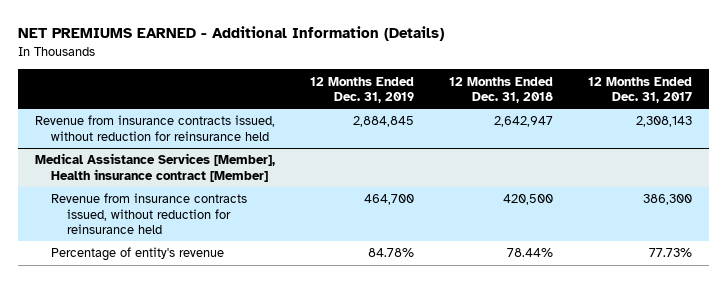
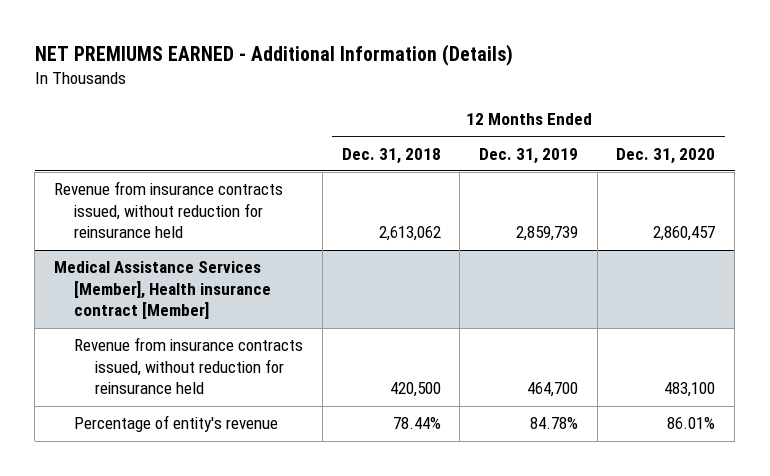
[587,76,692,103] 12 Months Ended Dec. 31, 2017 -> none
none -> [616,147,716,164] Dec. 31, 2020
[353,116,415,128] 2,884,845 -> [516,226,579,242] 2,859,739
[494,116,554,128] 2,642,947 -> [378,226,441,242] 2,613,062

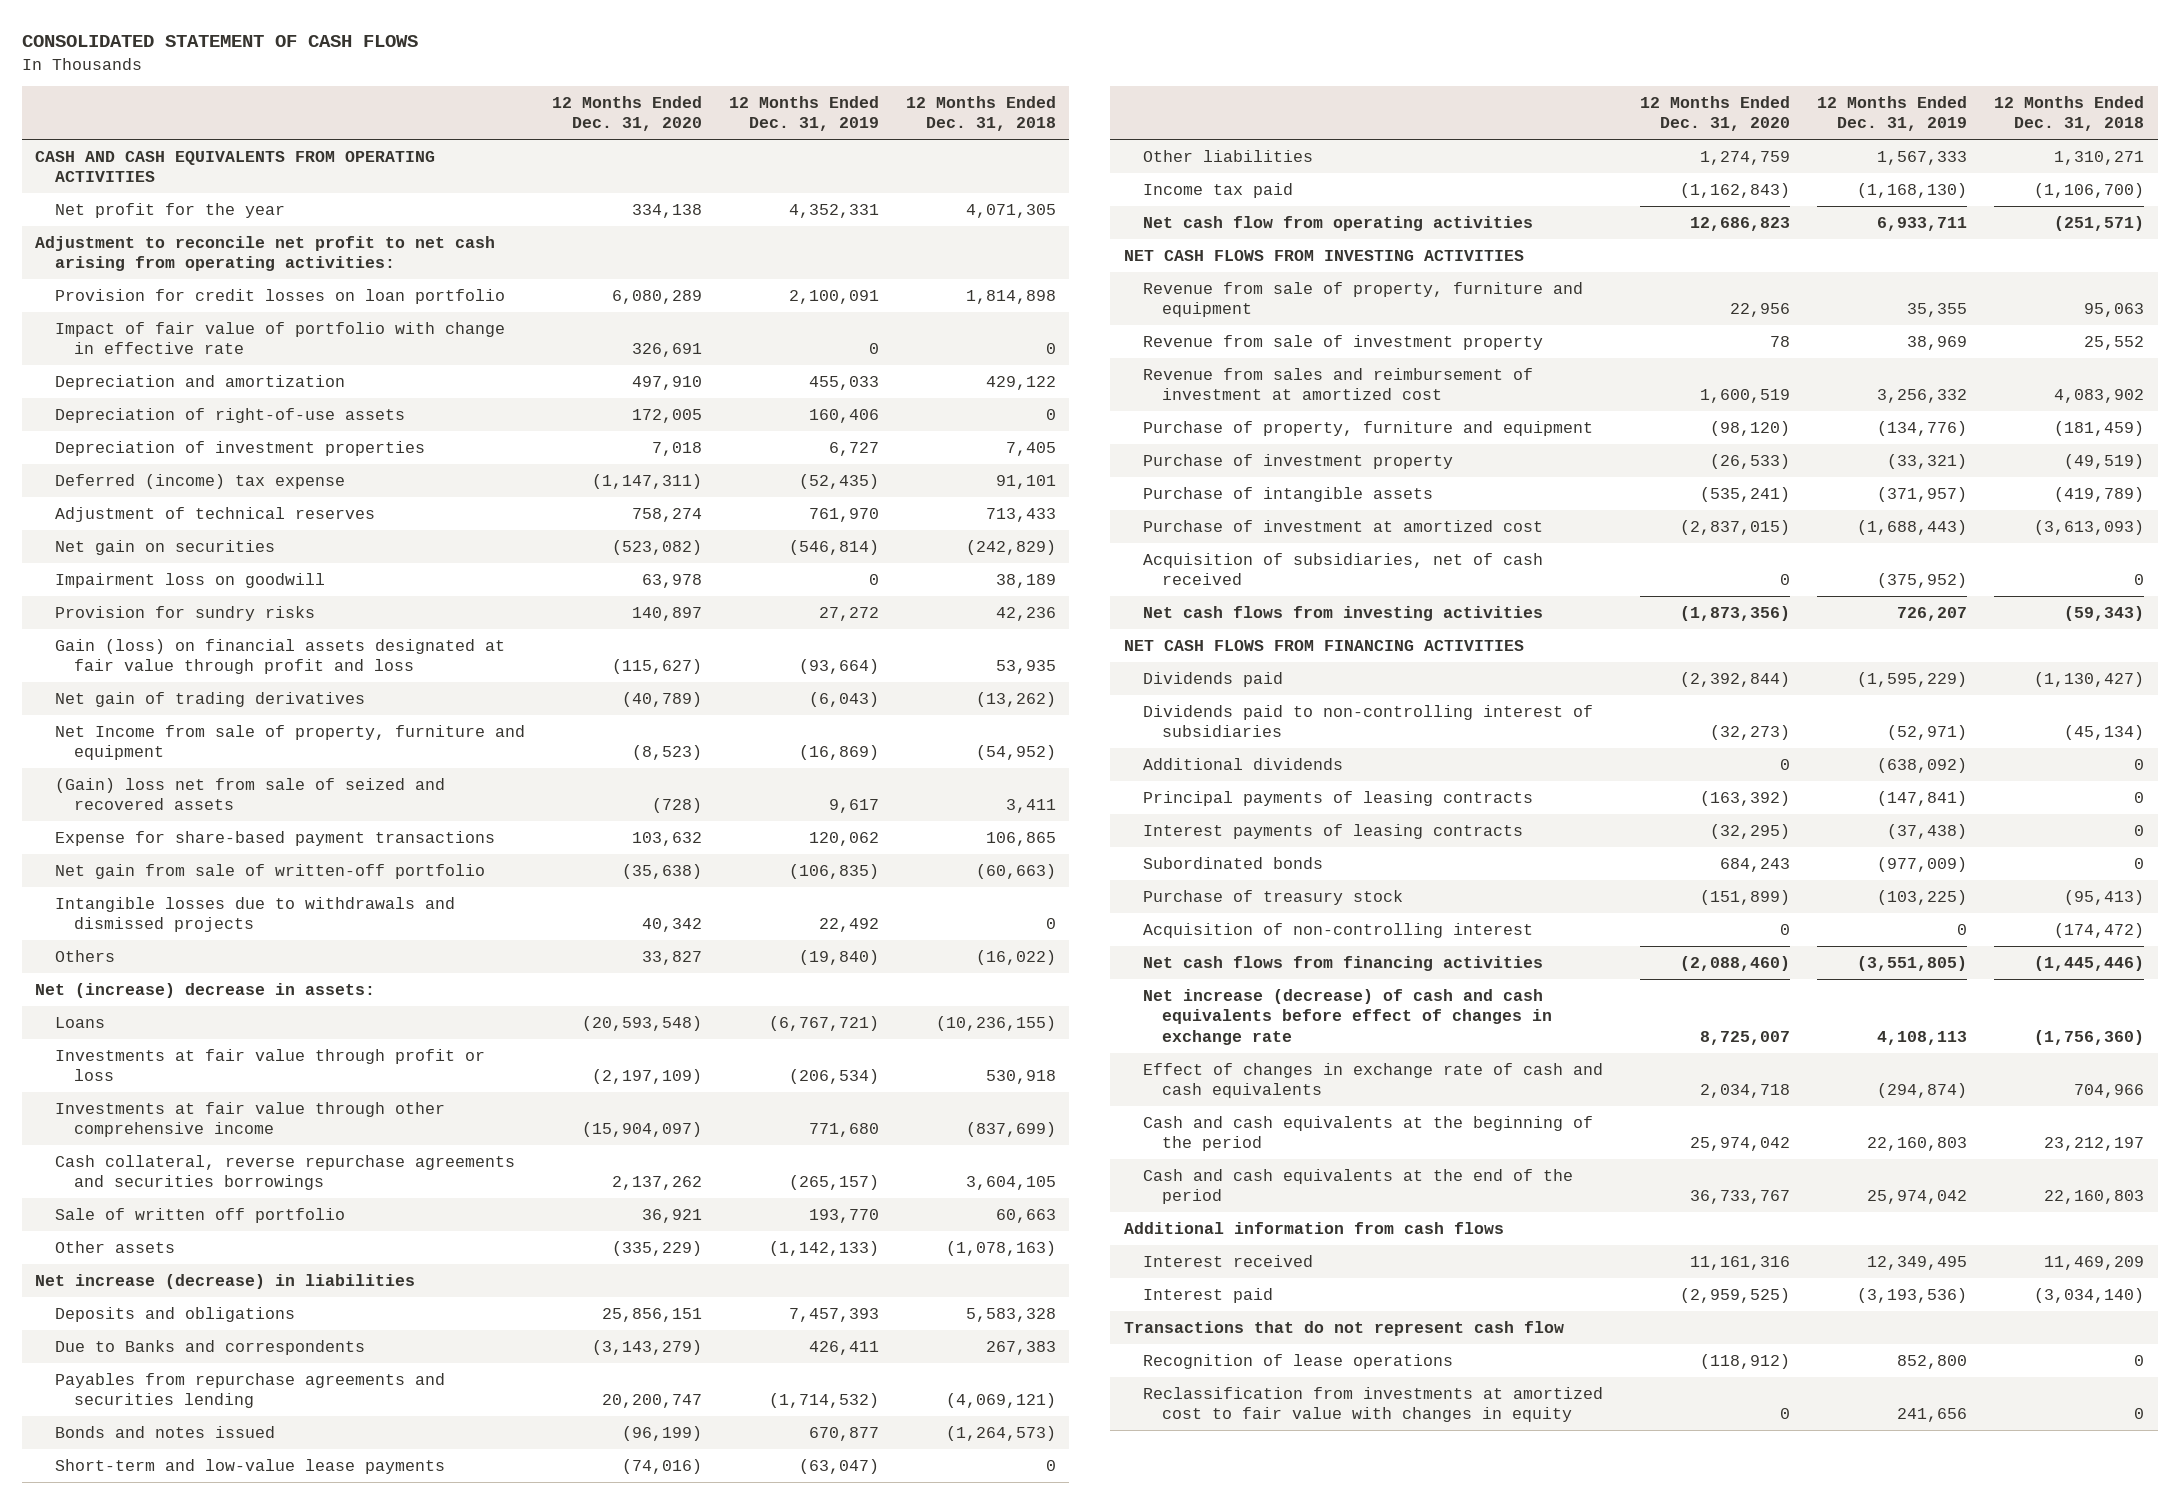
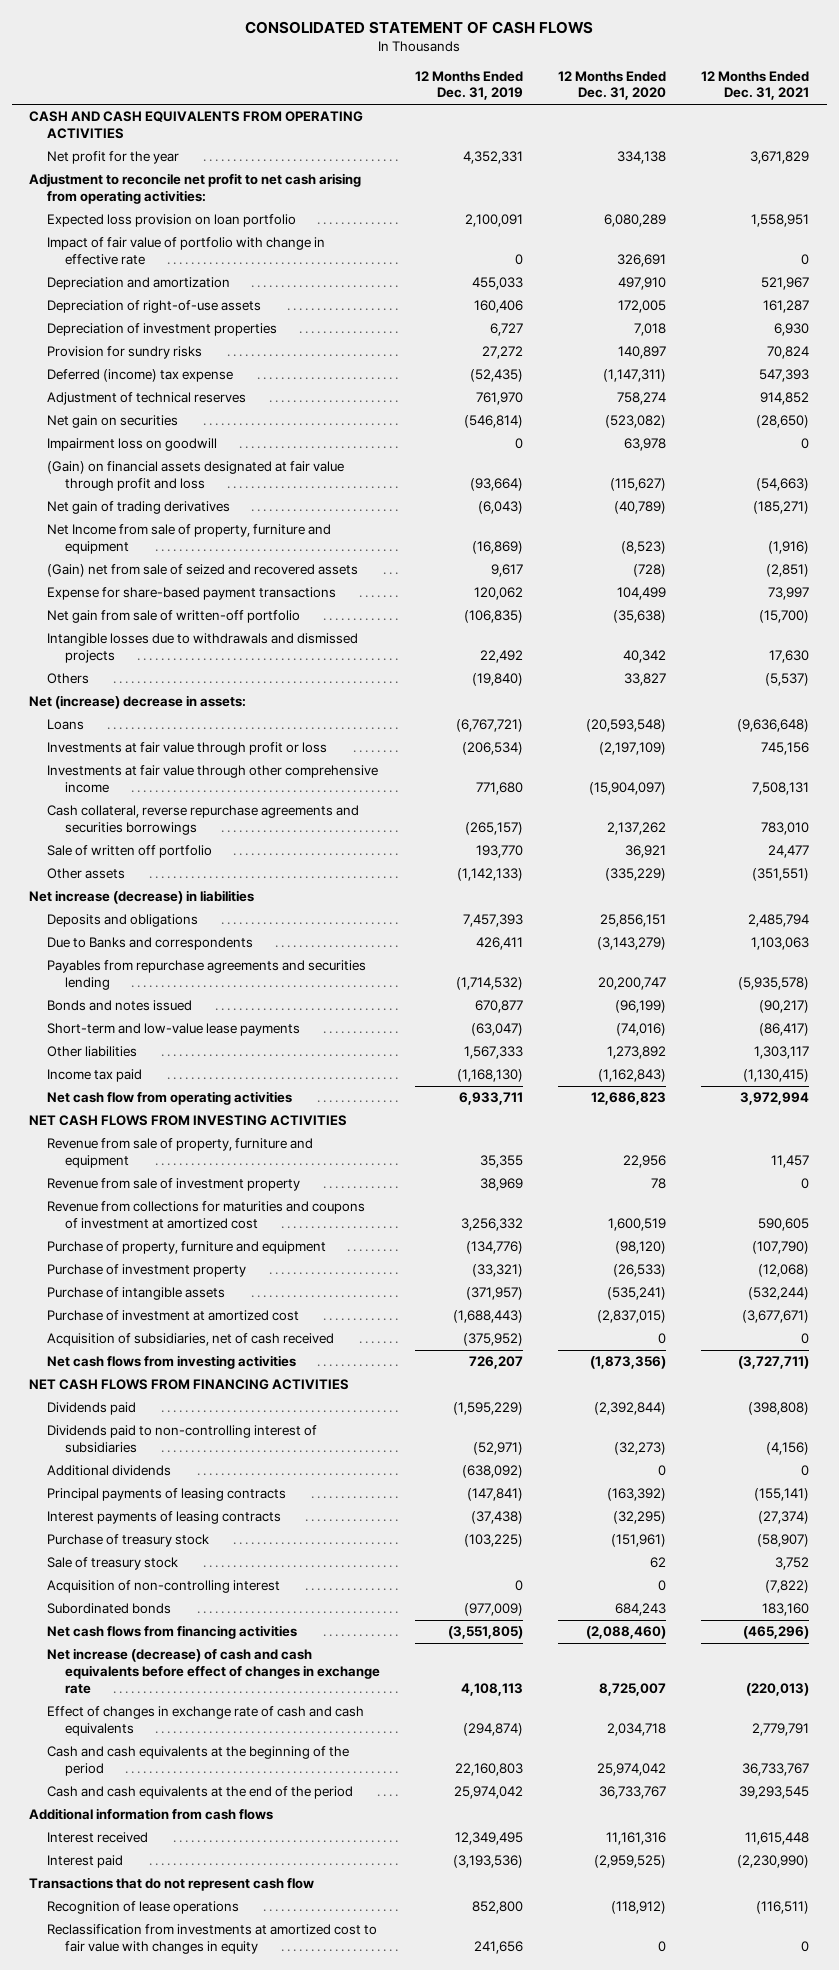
[905,95,1056,132] 12 Months Ended Dec. 31, 2018 -> none
none -> [701,70,810,101] 12 Months Ended Dec. 31, 2021
[54,288,505,304] Provision for credit losses on loan portfolio -> [47,214,297,228] Expected loss provision on loan portfolio
[54,605,315,621] Provision for sundry risks -> [47,346,203,360] Provision for sundry risks
[54,638,505,675] Gain (loss) on financial assets designated at fair value through profit and loss -> [47,461,345,492] (Gain) on financial assets designated at fair value through profit and loss
[54,777,445,811] (Gain) loss net from sale of seized and recovered assets -> [47,564,359,578] (Gain) net from sale of seized and recovered assets
[631,831,702,846] 103,632 -> [617,587,667,601] 104,499
[1700,150,1791,165] 1,274,759 -> [607,1046,667,1060] 1,273,892
[1143,367,1534,401] Revenue from sales and reimbursement of investment at amortized cost -> [47,1201,366,1230] Revenue from collections for maturities and coupons of investment at amortized cost
[1700,889,1791,905] (151,899) -> [611,1534,667,1548] (151,961)
none -> [47,1557,179,1571] Sale of treasury stock
[1143,856,1324,869] Subordinated bonds -> [47,1603,172,1615] Subordinated bonds

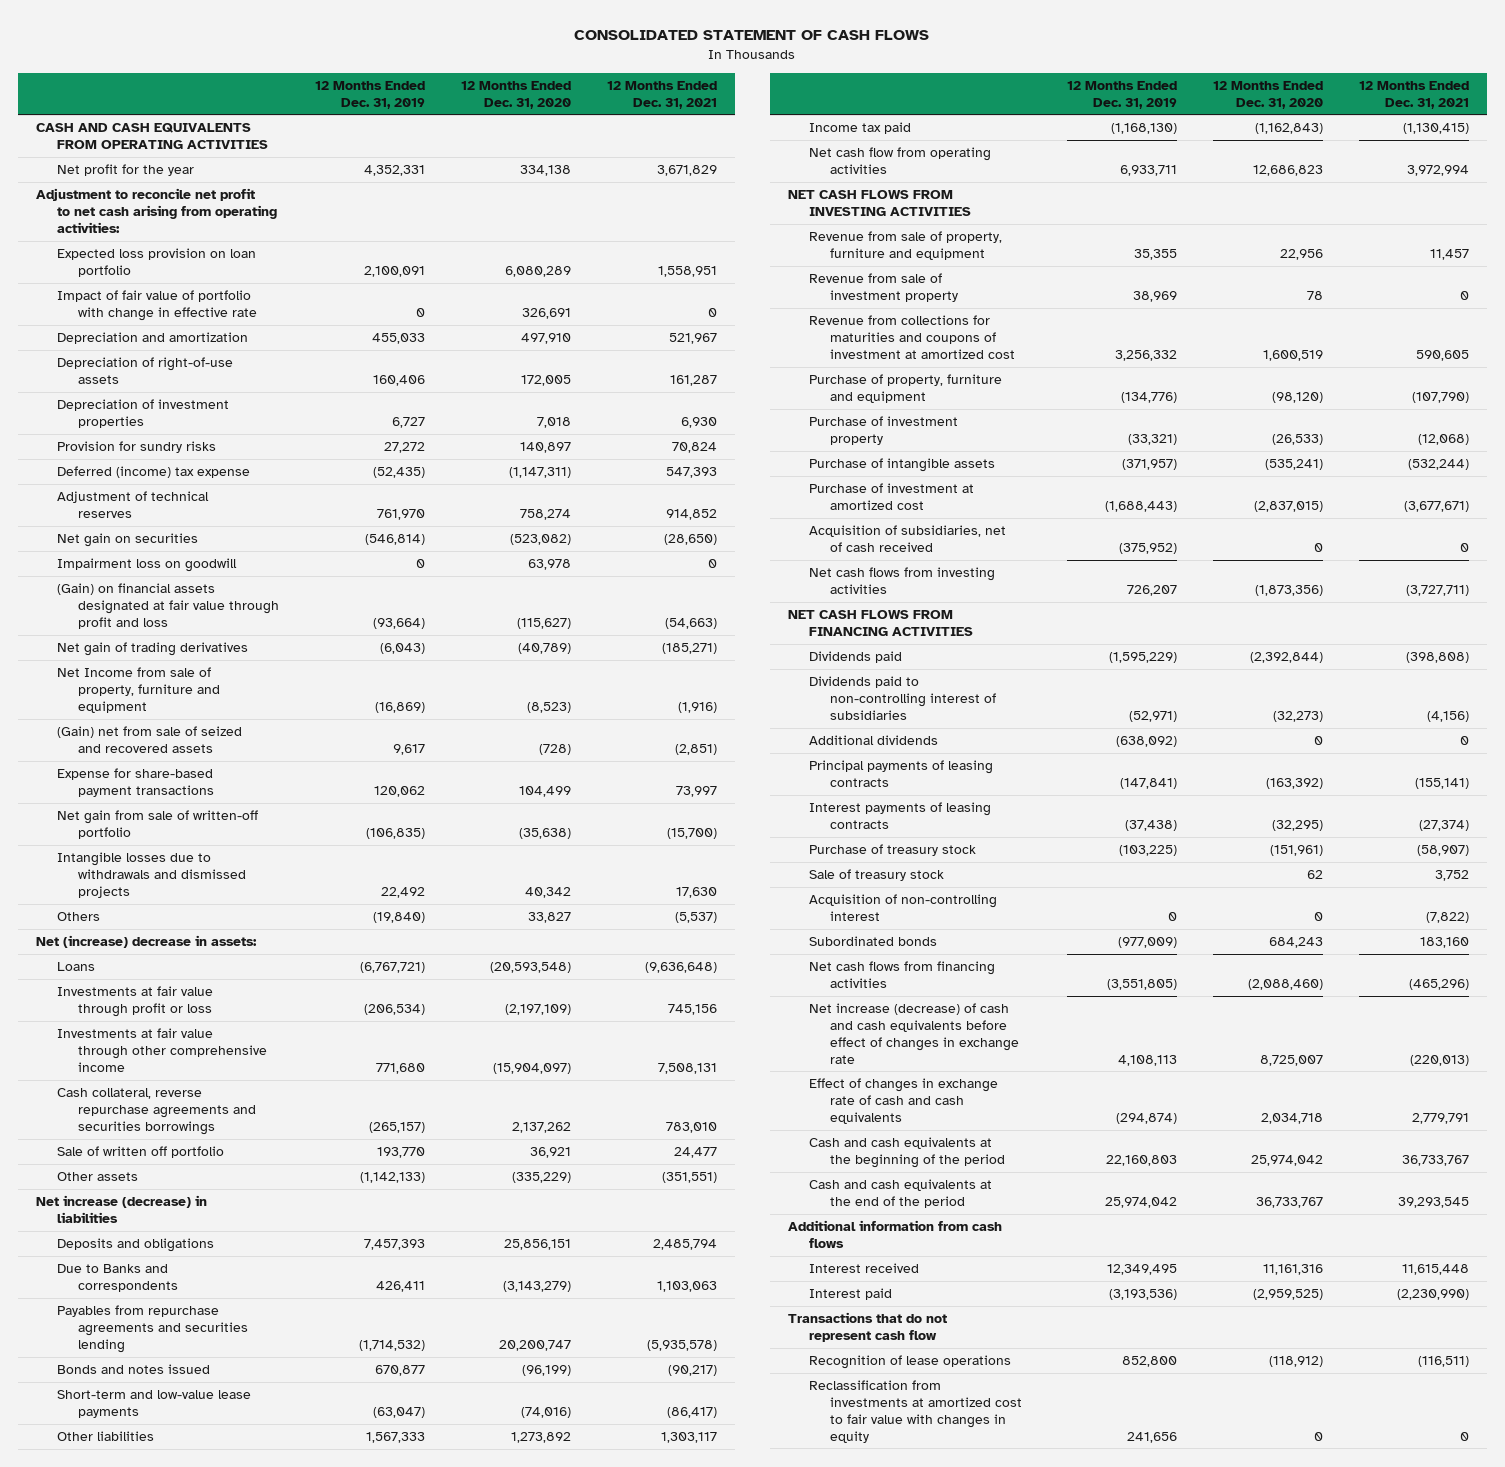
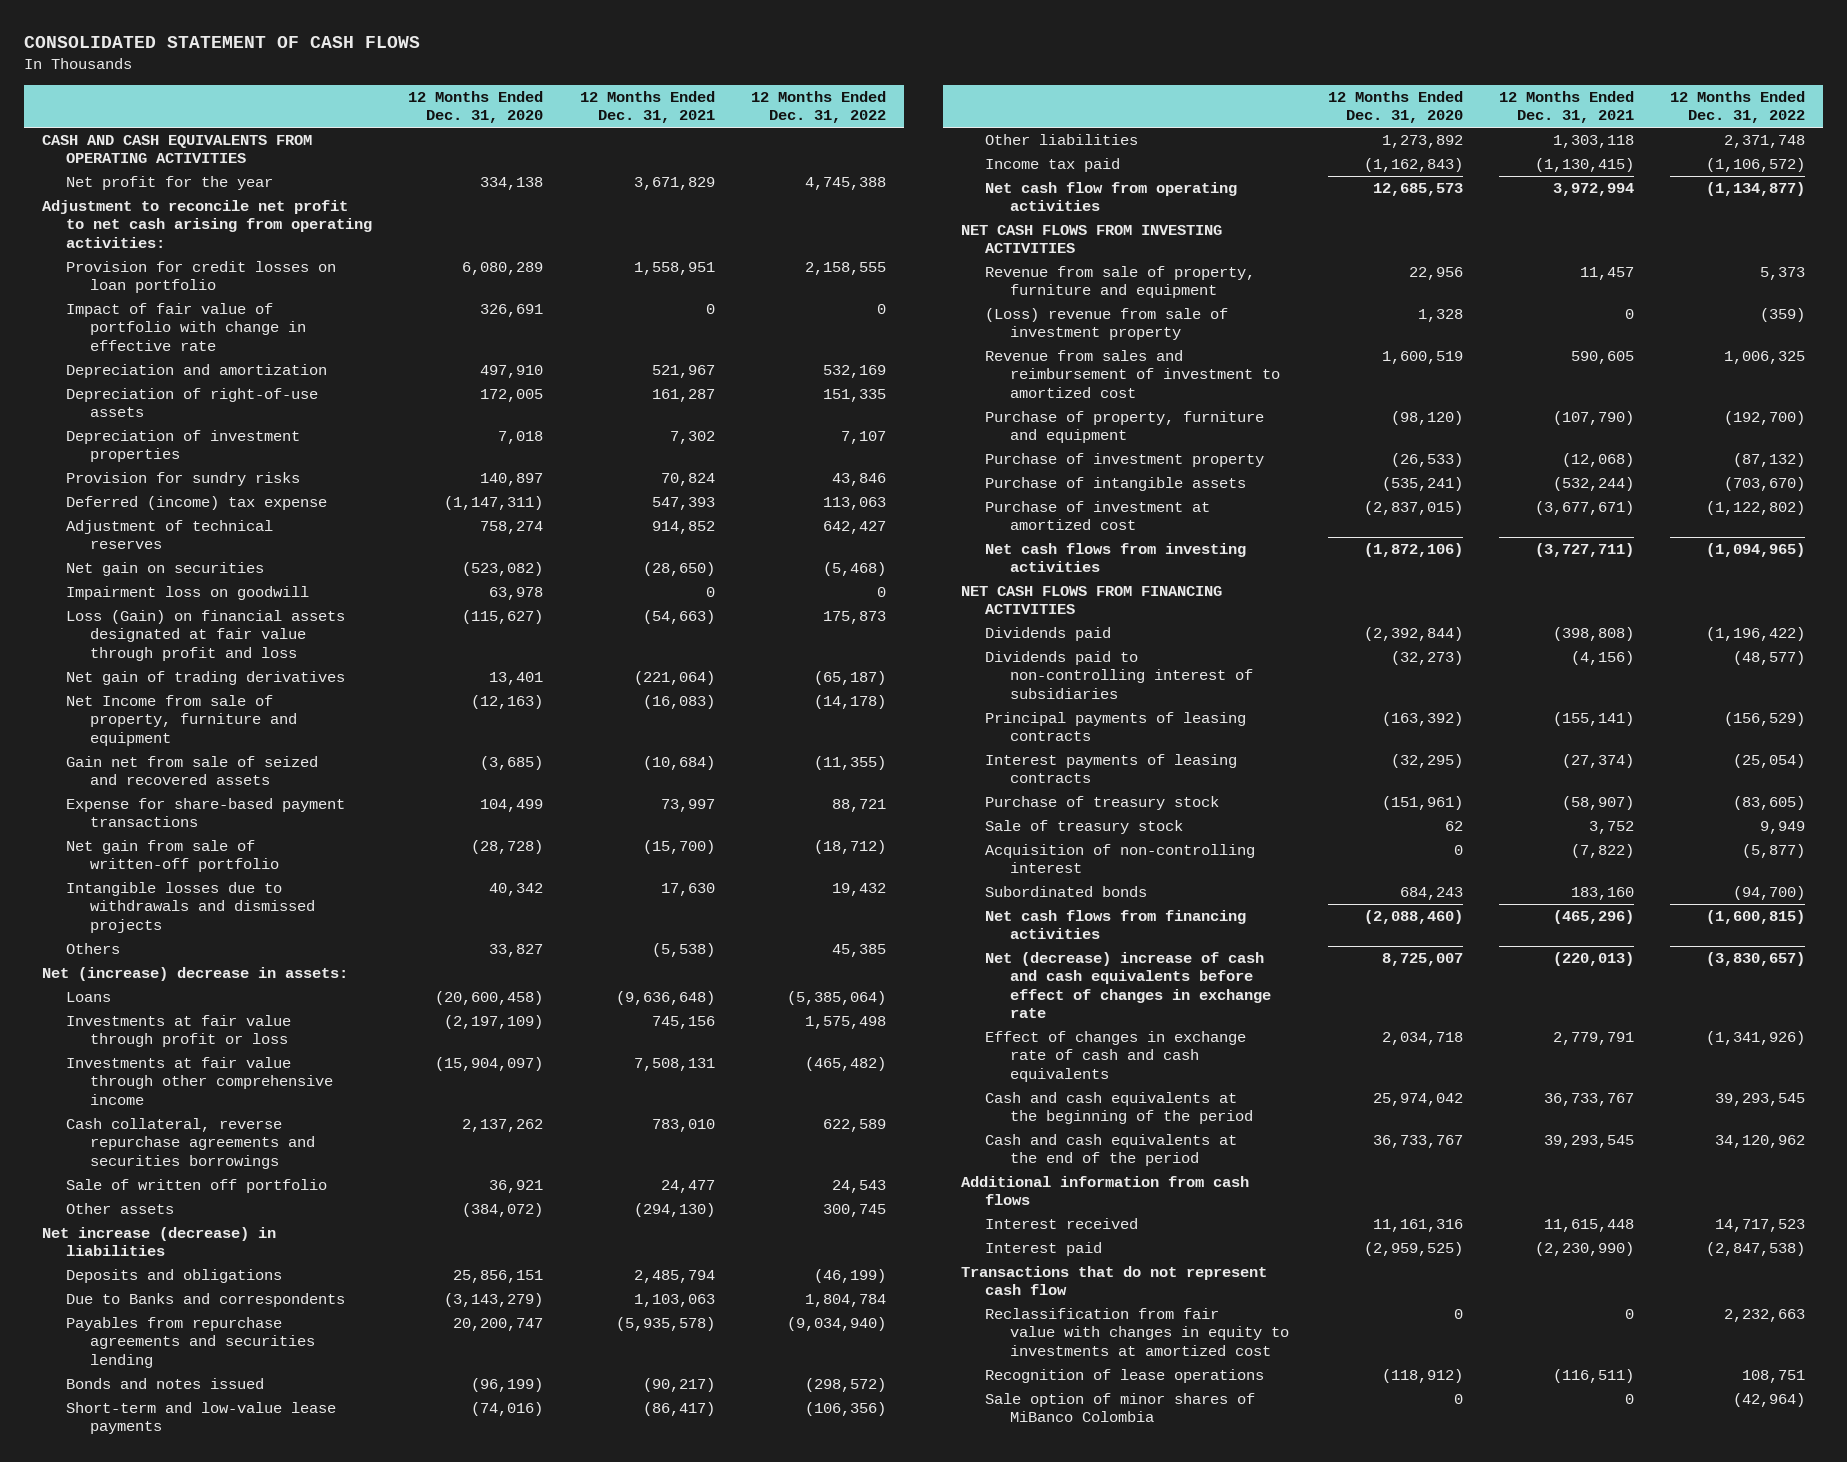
[314,80,425,109] 12 Months Ended Dec. 31, 2019 -> none
none -> [750,91,886,124] 12 Months Ended Dec. 31, 2022
[56,248,256,278] Expected loss provision on loan portfolio -> [66,261,337,294] Provision for credit losses on loan portfolio
[680,417,717,429] 6,930 -> [669,431,715,445] 7,302
[56,583,279,629] (Gain) on financial assets designated at fair value through profit and loss -> [66,610,346,661] Loss (Gain) on financial assets designated at fair value through profit and loss
[517,643,571,655] (40,789) -> [489,672,544,686] 13,401
[661,643,717,655] (185,271) -> [633,671,715,686] (221,064)
[526,701,571,713] (8,523) -> [471,695,544,710] (12,163)
[677,701,717,713] (1,916) -> [642,695,715,710] (16,083)
[56,726,242,754] (Gain) net from sale of seized and recovered assets -> [66,756,319,786] Gain net from sale of seized and recovered assets
[538,744,571,756] (728) -> [480,756,544,771] (3,685)
[674,744,717,756] (2,851) -> [642,756,715,771] (10,684)
[518,828,571,840] (35,638) -> [471,840,544,855] (28,728)
[674,912,717,924] (5,537) -> [651,943,715,958] (5,538)
[489,962,571,974] (20,593,548) -> [435,991,544,1006] (20,600,458)
[511,1172,571,1184] (335,229) -> [462,1203,544,1218] (384,072)
[661,1172,717,1184] (351,551) -> [633,1203,715,1218] (294,130)
[660,1432,717,1444] 1,303,117 -> [1552,135,1634,149] 1,303,118
[1253,165,1324,177] 12,686,823 -> [1372,183,1463,197] 12,685,573
[809,273,959,303] Revenue from sale of investment property -> [985,308,1229,341] (Loss) revenue from sale of investment property
[1307,291,1324,301] 78 -> [1417,309,1463,323] 1,328
[809,315,1016,359] Revenue from collections for maturities and coupons of investment at amortized cost -> [985,350,1280,398] Revenue from sales and reimbursement of investment to amortized cost
[809,525,1007,553] Acquisition of subsidiaries, net of cash received -> none
[1255,585,1324,597] (1,873,356) -> [1363,543,1463,558] (1,872,106)
[809,735,939,746] Additional dividends -> none
[809,1003,1020,1064] Net increase (decrease) of cash and cash equivalents before effect of changes in exchange rate -> [985,952,1271,1019] Net (decrease) increase of cash and cash equivalents before effect of changes in exchange rate
none -> [985,1308,1289,1356] Reclassification from fair value with changes in equity to investments at amortized cost
[809,1380,1023,1443] Reclassification from investments at amortized cost to fair value with changes in equity -> none
none -> [985,1393,1256,1423] Sale option of minor shares of MiBanco Colombia

